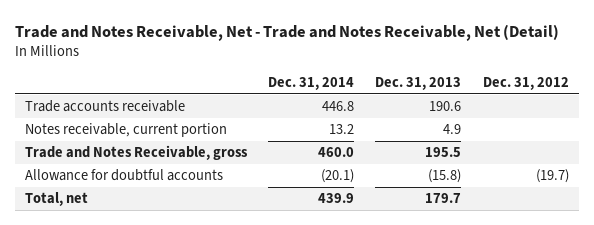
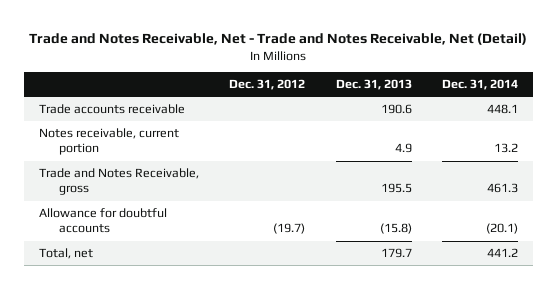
[322,101,355,112] 446.8 -> [486,104,518,115] 448.1
[318,147,355,158] 460.0 -> [486,183,518,194] 461.3
[318,193,355,204] 439.9 -> [486,248,518,258] 441.2

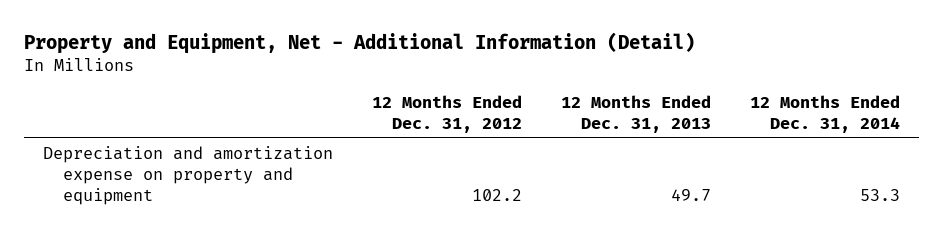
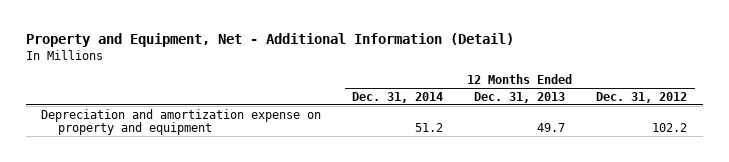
[859,189,900,202] 53.3 -> [415,123,444,133] 51.2

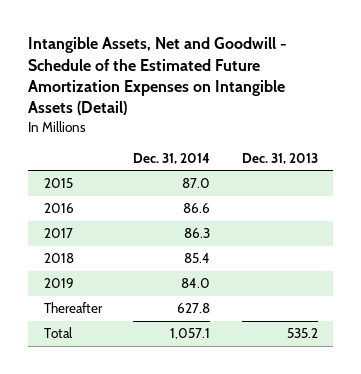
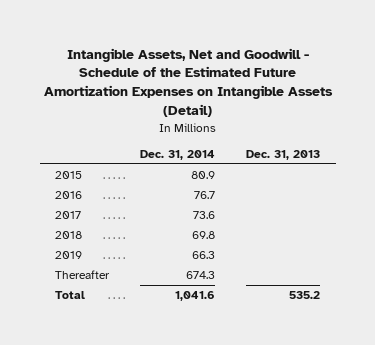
[182,178,211,189] 87.0 -> [191,171,216,180] 80.9
[183,203,211,214] 86.6 -> [194,191,216,200] 76.7
[184,228,211,239] 86.3 -> [193,211,216,220] 73.6
[184,253,211,264] 85.4 -> [192,231,216,240] 69.8
[181,278,211,289] 84.0 -> [192,251,216,260] 66.3
[177,303,211,314] 627.8 -> [186,271,216,280] 674.3
[170,328,211,340] 1,057.1 -> [175,291,216,302] 1,041.6

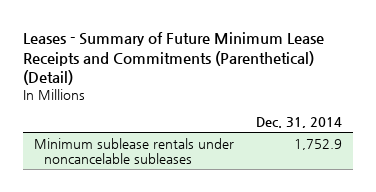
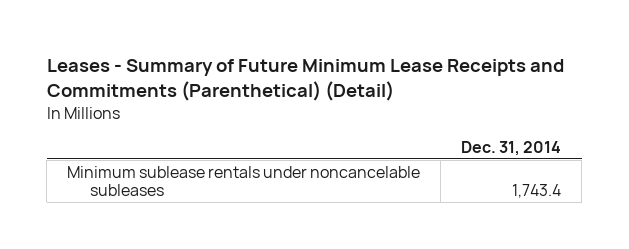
[294,138,343,150] 1,752.9 -> [512,184,562,199] 1,743.4

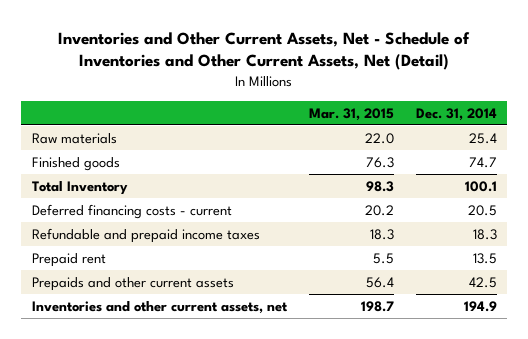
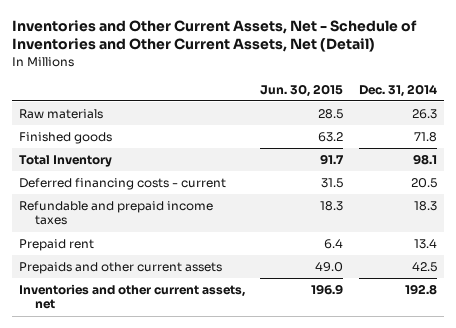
[308,107,394,121] Mar. 31, 2015 -> none
none -> [260,83,344,97] Jun. 30, 2015
[468,132,497,144] 25.4 -> [411,109,437,120] 26.3
[468,156,497,168] 74.7 -> [413,132,437,143] 71.8
[464,180,497,192] 100.1 -> [412,154,437,166] 98.1
[472,252,497,264] 13.5 -> [413,239,437,250] 13.4
[463,300,497,312] 194.9 -> [404,284,437,296] 192.8

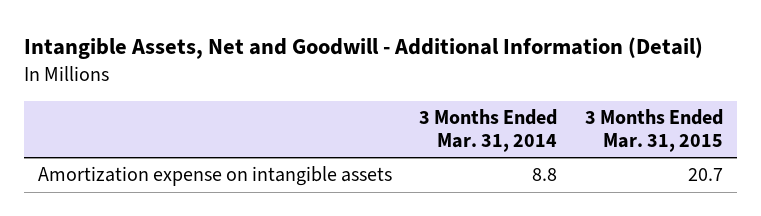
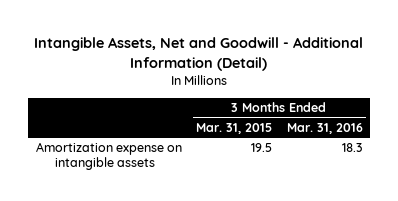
[419,109,558,153] 3 Months Ended Mar. 31, 2014 -> none
none -> [286,122,363,134] Mar. 31, 2016
[688,168,724,182] 20.7 -> [251,143,273,153] 19.5

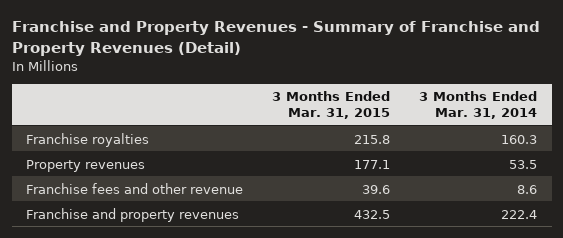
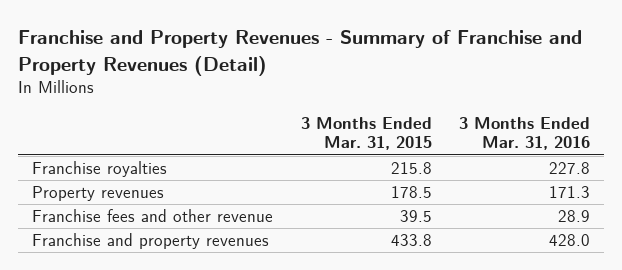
[419,91,538,119] 3 Months Ended Mar. 31, 2014 -> none
none -> [459,116,591,151] 3 Months Ended Mar. 31, 2016
[354,159,391,169] 177.1 -> [390,186,432,199] 178.5
[362,184,391,194] 39.6 -> [399,210,432,223] 39.5
[354,209,391,219] 432.5 -> [390,234,432,247] 433.8

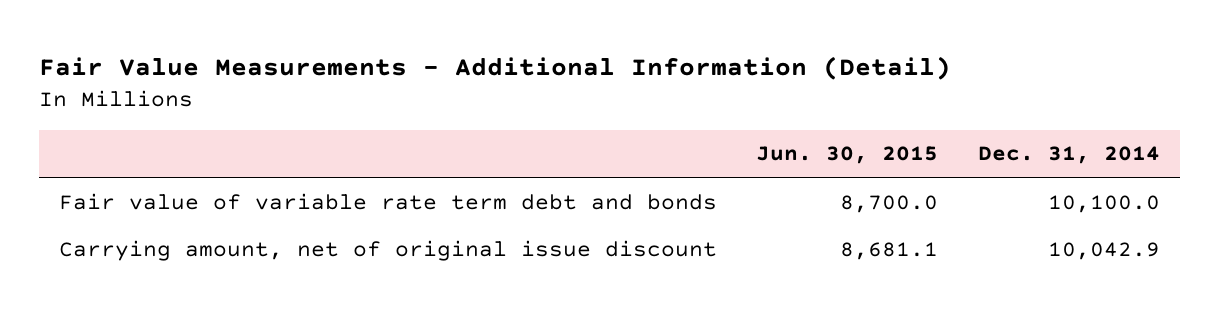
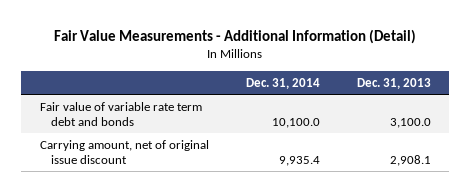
[756,146,939,165] Jun. 30, 2015 -> none
none -> [356,77,431,89] Dec. 31, 2013
[1047,241,1160,260] 10,042.9 -> [278,155,320,166] 9,935.4

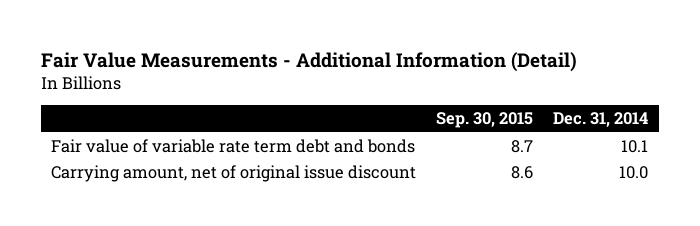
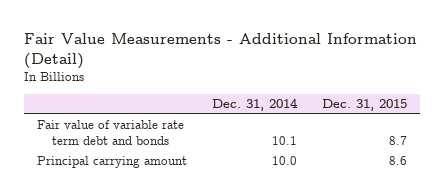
[436,112,534,129] Sep. 30, 2015 -> none
none -> [322,99,408,112] Dec. 31, 2015
[51,165,417,183] Carrying amount, net of original issue discount -> [36,156,187,169] Principal carrying amount

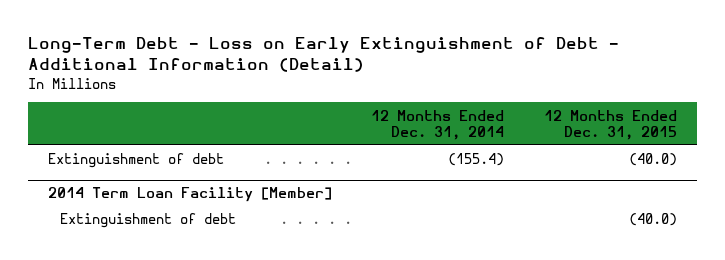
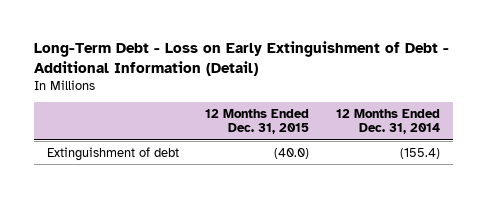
[47,187,332,203] 2014 Term Loan Facility [Member] -> none
[60,213,237,229] Extinguishment of debt -> none

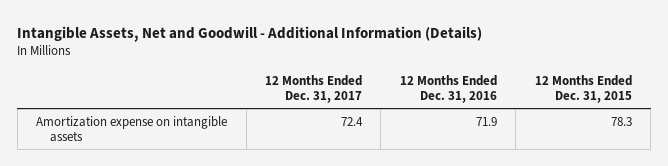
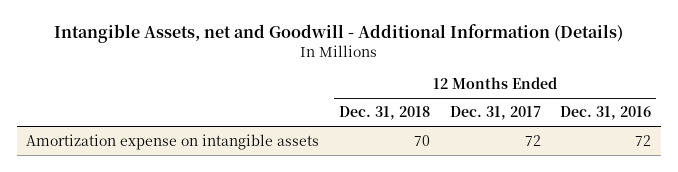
[17,25,483,42] Intangible Assets, Net and Goodwill - Additional Information (Details) -> [53,23,623,43] Intangible Assets, net and Goodwill - Additional Information (Details)
[534,75,632,104] 12 Months Ended Dec. 31, 2015 -> none
none -> [338,106,430,121] Dec. 31, 2018
[340,116,363,126] 72.4 -> [524,134,541,146] 72
[475,116,497,126] 71.9 -> [635,134,652,146] 72

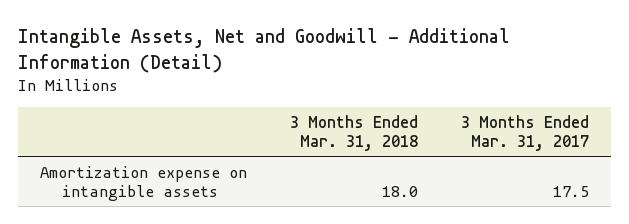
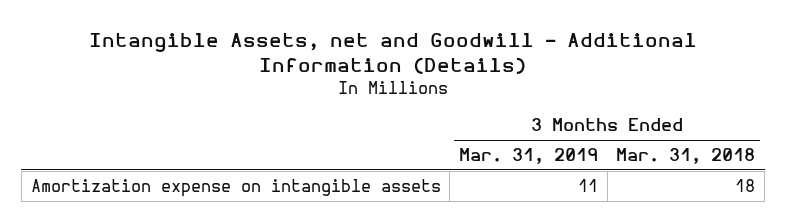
[18,28,511,73] Intangible Assets, Net and Goodwill - Additional Information (Detail) -> [89,32,698,74] Intangible Assets, net and Goodwill - Additional Information (Details)
[461,114,590,151] 3 Months Ended Mar. 31, 2017 -> none
none -> [459,148,599,165] Mar. 31, 2019
[382,185,419,197] 18.0 -> [735,179,756,193] 18

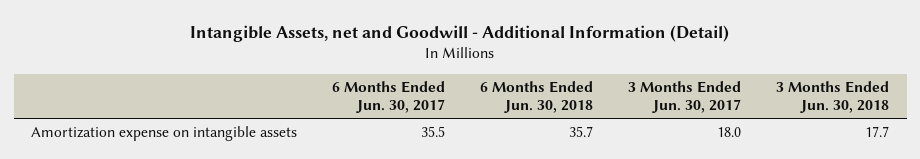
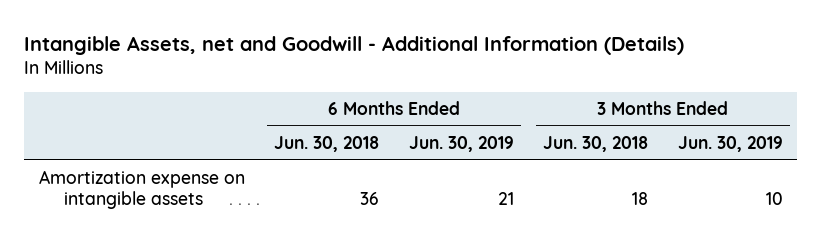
[190,24,730,42] Intangible Assets, net and Goodwill - Additional Information (Detail) -> [24,36,685,56] Intangible Assets, net and Goodwill - Additional Information (Details)
[332,80,446,114] 6 Months Ended Jun. 30, 2017 -> none
[628,80,742,114] 3 Months Ended Jun. 30, 2017 -> none
none -> [408,135,514,152] Jun. 30, 2019
none -> [677,135,783,152] Jun. 30, 2019
[569,125,594,137] 35.7 -> [360,191,380,205] 36
[865,125,890,137] 17.7 -> [632,191,649,205] 18

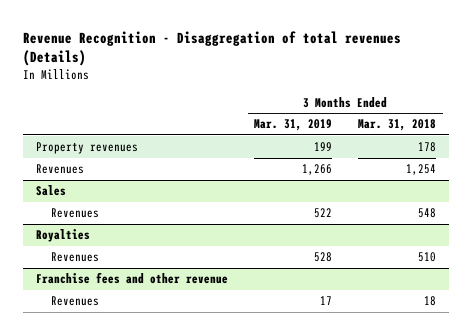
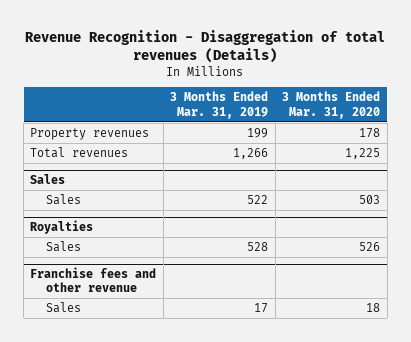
[358,119,437,132] Mar. 31, 2018 -> none
none -> [282,91,381,119] 3 Months Ended Mar. 31, 2020
[36,164,85,175] Revenues -> [30,147,129,159] Total revenues
[51,208,100,219] Revenues -> [45,194,81,206] Sales
[51,252,100,263] Revenues -> [45,241,81,253] Sales
[51,296,100,307] Revenues -> [45,302,81,314] Sales

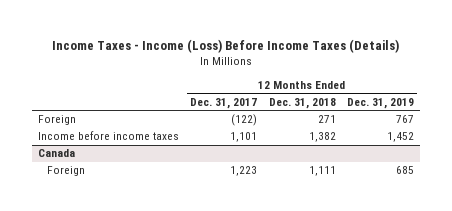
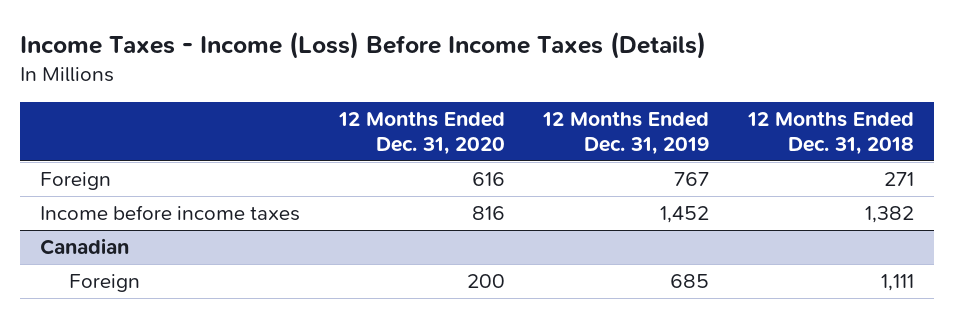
[190,97,258,109] Dec. 31, 2017 -> none
none -> [337,111,505,155] 12 Months Ended Dec. 31, 2020
[37,149,75,158] Canada -> [39,238,129,256] Canadian

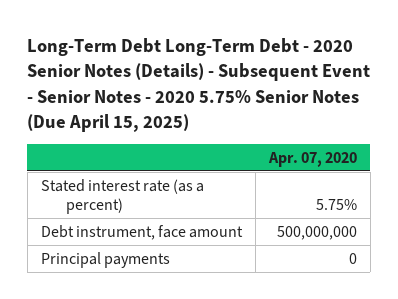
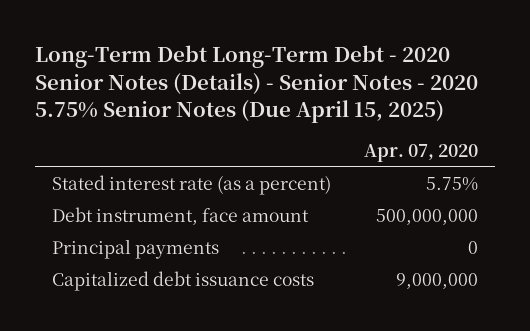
[27,38,371,132] Long-Term Debt Long-Term Debt - 2020 Senior Notes (Details) - Subsequent Event - Senior Notes - 2020 5.75% Senior Notes (Due April 15, 2025) -> [34,45,478,124] Long-Term Debt Long-Term Debt - 2020 Senior Notes (Details) - Senior Notes - 2020 5.75% Senior Notes (Due April 15, 2025)
none -> [51,271,314,292] Capitalized debt issuance costs

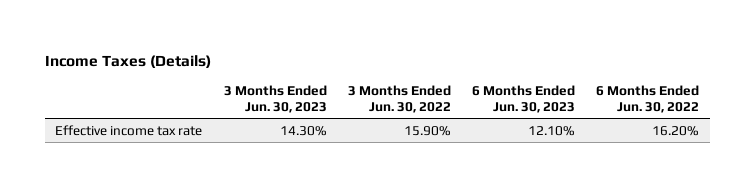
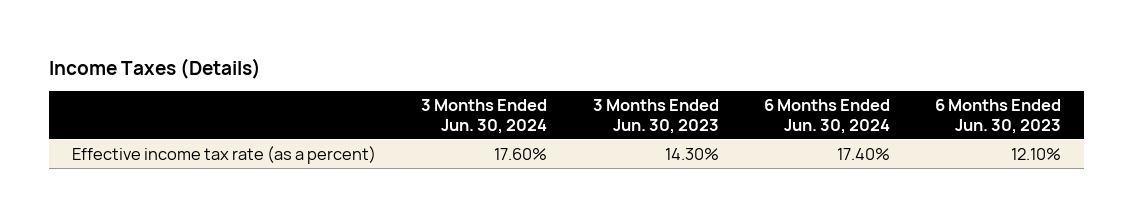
[347,84,451,114] 3 Months Ended Jun. 30, 2022 -> none
[596,84,700,114] 6 Months Ended Jun. 30, 2022 -> none
none -> [421,99,548,134] 3 Months Ended Jun. 30, 2024
none -> [764,99,891,134] 6 Months Ended Jun. 30, 2024
[55,124,203,136] Effective income tax rate -> [72,145,377,164] Effective income tax rate (as a percent)

